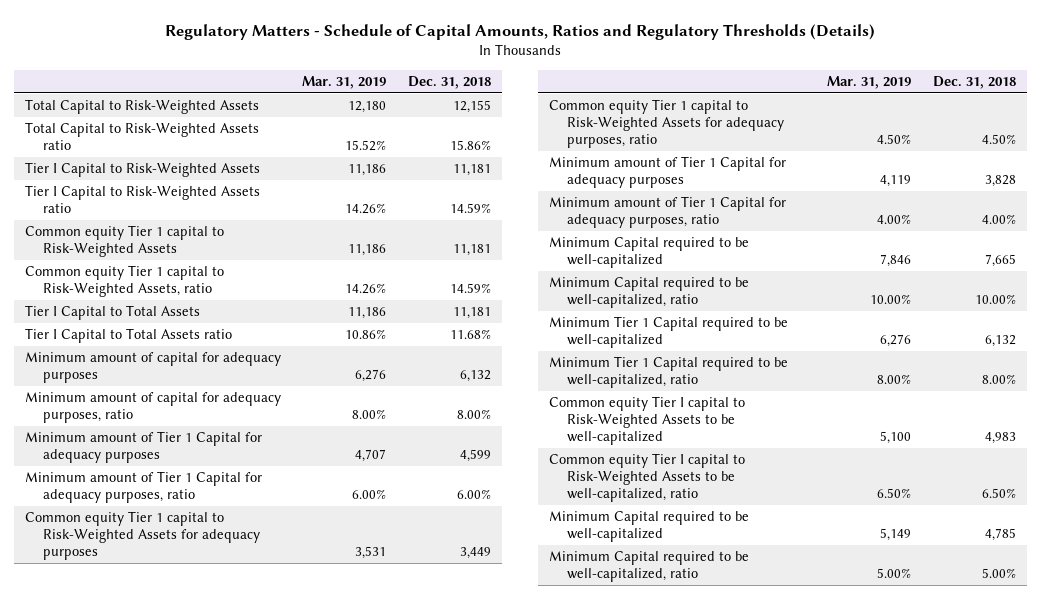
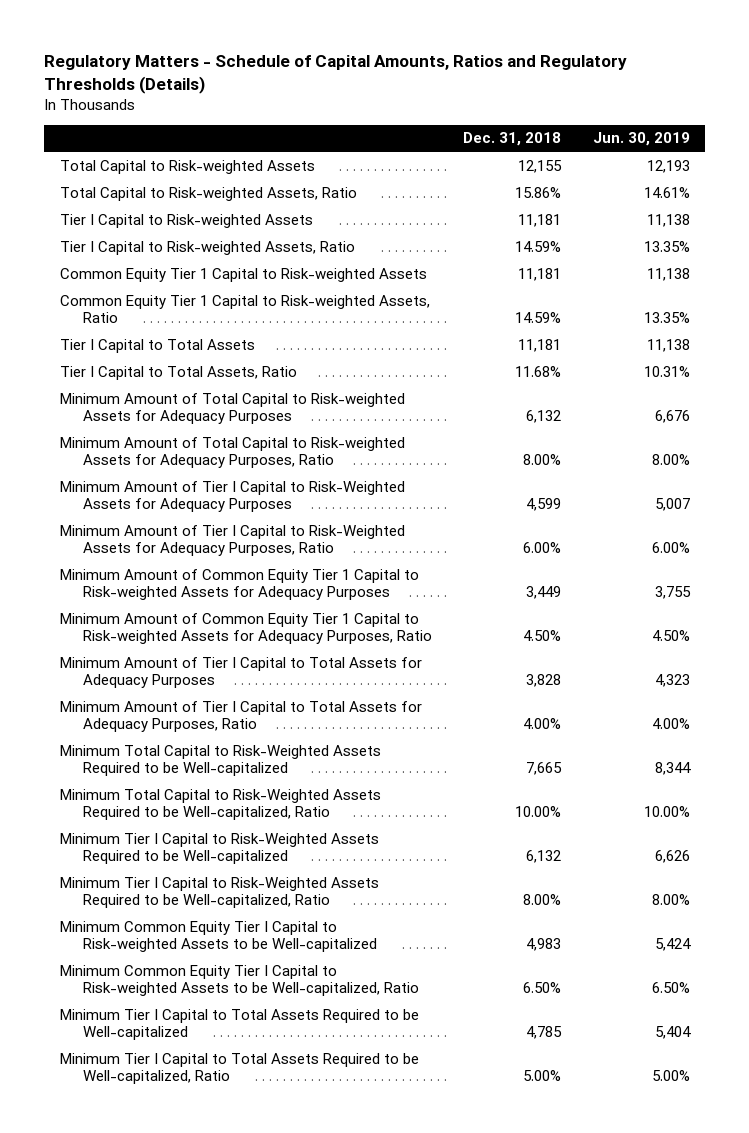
[302,76,387,90] Mar. 31, 2019 -> none
none -> [592,132,690,147] Jun. 30, 2019
[24,99,259,115] Total Capital to Risk-Weighted Assets -> [59,159,315,174] Total Capital to Risk-weighted Assets
[24,122,259,151] Total Capital to Risk-Weighted Assets ratio -> [59,186,357,201] Total Capital to Risk-weighted Assets, Ratio
[24,162,260,178] Tier I Capital to Risk-Weighted Assets -> [59,213,313,228] Tier I Capital to Risk-weighted Assets
[24,185,260,214] Tier I Capital to Risk-Weighted Assets ratio -> [59,240,355,255] Tier I Capital to Risk-weighted Assets, Ratio
[24,225,224,258] Common equity Tier 1 capital to Risk-Weighted Assets -> [59,267,427,282] Common Equity Tier 1 Capital to Risk-weighted Assets
[24,265,224,298] Common equity Tier 1 capital to Risk-Weighted Assets, ratio -> [59,294,430,323] Common Equity Tier 1 Capital to Risk-weighted Assets, Ratio
[24,328,232,344] Tier I Capital to Total Assets ratio -> [59,365,297,380] Tier I Capital to Total Assets, Ratio
[24,352,281,384] Minimum amount of capital for adequacy purposes -> [59,392,405,424] Minimum Amount of Total Capital to Risk-weighted Assets for Adequacy Purposes
[24,392,281,424] Minimum amount of capital for adequacy purposes, ratio -> [59,436,405,468] Minimum Amount of Total Capital to Risk-weighted Assets for Adequacy Purposes, Ratio
[24,431,262,464] Minimum amount of Tier 1 Capital for adequacy purposes -> [59,480,405,512] Minimum Amount of Tier I Capital to Risk-Weighted Assets for Adequacy Purposes
[24,471,262,504] Minimum amount of Tier 1 Capital for adequacy purposes, ratio -> [59,524,405,556] Minimum Amount of Tier I Capital to Risk-Weighted Assets for Adequacy Purposes, Ratio
[24,511,260,561] Common equity Tier 1 capital to Risk-Weighted Assets for adequacy purposes -> [59,568,419,600] Minimum Amount of Common Equity Tier 1 Capital to Risk-weighted Assets for Adequacy Purposes
[549,99,785,149] Common equity Tier 1 capital to Risk-Weighted Assets for adequacy purposes, ratio -> [59,612,432,644] Minimum Amount of Common Equity Tier 1 Capital to Risk-weighted Assets for Adequacy Purposes, Ratio
[549,156,787,189] Minimum amount of Tier 1 Capital for adequacy purposes -> [59,656,422,688] Minimum Amount of Tier I Capital to Total Assets for Adequacy Purposes
[549,196,787,229] Minimum amount of Tier 1 Capital for adequacy purposes, ratio -> [59,700,422,732] Minimum Amount of Tier I Capital to Total Assets for Adequacy Purposes, Ratio
[549,237,750,269] Minimum Capital required to be well-capitalized -> [59,744,381,776] Minimum Total Capital to Risk-Weighted Assets Required to be Well-capitalized
[549,277,750,309] Minimum Capital required to be well-capitalized, ratio -> [59,788,381,820] Minimum Total Capital to Risk-Weighted Assets Required to be Well-capitalized, Ratio
[549,316,789,349] Minimum Tier 1 Capital required to be well-capitalized -> [59,832,379,864] Minimum Tier I Capital to Risk-Weighted Assets Required to be Well-capitalized
[549,356,789,389] Minimum Tier 1 Capital required to be well-capitalized, ratio -> [59,876,379,908] Minimum Tier I Capital to Risk-Weighted Assets Required to be Well-capitalized, Ratio
[549,396,746,446] Common equity Tier I capital to Risk-Weighted Assets to be well-capitalized -> [59,920,377,952] Minimum Common Equity Tier I Capital to Risk-weighted Assets to be Well-capitalized
[549,453,746,503] Common equity Tier I capital to Risk-Weighted Assets to be well-capitalized, ratio -> [59,964,419,996] Minimum Common Equity Tier I Capital to Risk-weighted Assets to be Well-capitalized, Ratio
[549,511,750,543] Minimum Capital required to be well-capitalized -> [59,1008,419,1040] Minimum Tier I Capital to Total Assets Required to be Well-capitalized
[549,551,750,583] Minimum Capital required to be well-capitalized, ratio -> [59,1052,419,1084] Minimum Tier I Capital to Total Assets Required to be Well-capitalized, Ratio

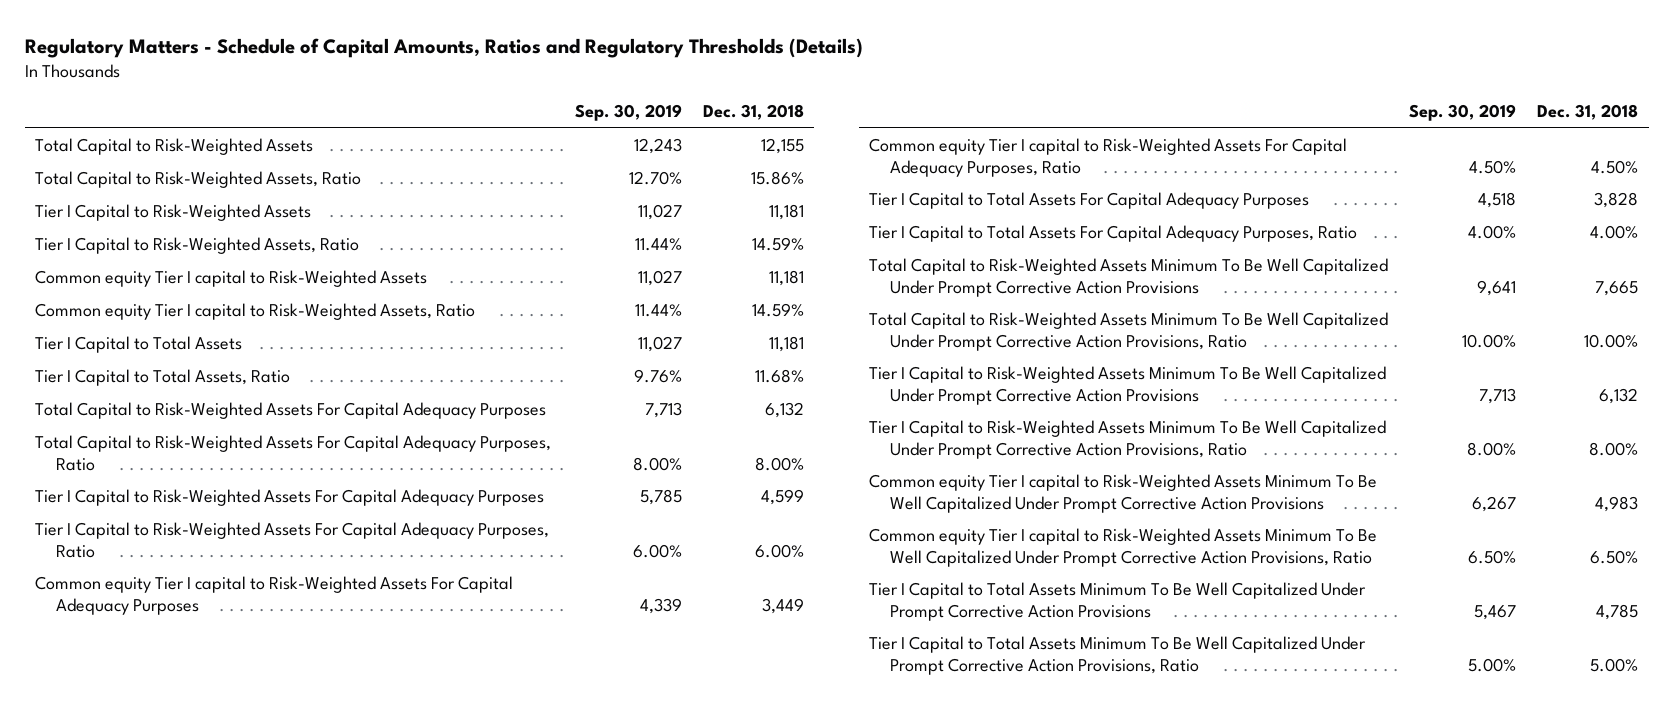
[592,132,690,147] Jun. 30, 2019 -> none
none -> [575,104,683,122] Sep. 30, 2019
[59,159,315,174] Total Capital to Risk-weighted Assets -> [35,138,314,156] Total Capital to Risk-Weighted Assets
[59,186,357,201] Total Capital to Risk-weighted Assets, Ratio -> [35,171,362,189] Total Capital to Risk-Weighted Assets, Ratio
[59,213,313,228] Tier I Capital to Risk-weighted Assets -> [35,204,312,222] Tier I Capital to Risk-Weighted Assets
[59,240,355,255] Tier I Capital to Risk-weighted Assets, Ratio -> [35,237,360,255] Tier I Capital to Risk-Weighted Assets, Ratio
[59,267,427,282] Common Equity Tier 1 Capital to Risk-weighted Assets -> [35,270,428,288] Common equity Tier I capital to Risk-Weighted Assets
[59,294,430,323] Common Equity Tier 1 Capital to Risk-weighted Assets, Ratio -> [35,303,476,321] Common equity Tier I capital to Risk-Weighted Assets, Ratio
[59,392,405,424] Minimum Amount of Total Capital to Risk-weighted Assets for Adequacy Purposes -> [35,402,547,420] Total Capital to Risk-Weighted Assets For Capital Adequacy Purposes
[59,436,405,468] Minimum Amount of Total Capital to Risk-weighted Assets for Adequacy Purposes, Ratio -> [35,435,552,471] Total Capital to Risk-Weighted Assets For Capital Adequacy Purposes, Ratio
[59,480,405,512] Minimum Amount of Tier I Capital to Risk-Weighted Assets for Adequacy Purposes -> [35,489,545,507] Tier I Capital to Risk-Weighted Assets For Capital Adequacy Purposes
[59,524,405,556] Minimum Amount of Tier I Capital to Risk-Weighted Assets for Adequacy Purposes, Ratio -> [35,522,550,558] Tier I Capital to Risk-Weighted Assets For Capital Adequacy Purposes, Ratio
[59,568,419,600] Minimum Amount of Common Equity Tier 1 Capital to Risk-weighted Assets for Adequacy Purposes -> [35,576,514,615] Common equity Tier I capital to Risk-Weighted Assets For Capital Adequacy Purposes
[59,612,432,644] Minimum Amount of Common Equity Tier 1 Capital to Risk-weighted Assets for Adequacy Purposes, Ratio -> [869,138,1348,177] Common equity Tier I capital to Risk-Weighted Assets For Capital Adequacy Purposes, Ratio
[59,656,422,688] Minimum Amount of Tier I Capital to Total Assets for Adequacy Purposes -> [869,192,1310,210] Tier I Capital to Total Assets For Capital Adequacy Purposes
[59,700,422,732] Minimum Amount of Tier I Capital to Total Assets for Adequacy Purposes, Ratio -> [869,225,1358,243] Tier I Capital to Total Assets For Capital Adequacy Purposes, Ratio
[59,744,381,776] Minimum Total Capital to Risk-Weighted Assets Required to be Well-capitalized -> [869,258,1389,297] Total Capital to Risk-Weighted Assets Minimum To Be Well Capitalized Under Prompt Corrective Action Provisions
[59,788,381,820] Minimum Total Capital to Risk-Weighted Assets Required to be Well-capitalized, Ratio -> [869,312,1389,351] Total Capital to Risk-Weighted Assets Minimum To Be Well Capitalized Under Prompt Corrective Action Provisions, Ratio
[59,832,379,864] Minimum Tier I Capital to Risk-Weighted Assets Required to be Well-capitalized -> [869,366,1387,405] Tier I Capital to Risk-Weighted Assets Minimum To Be Well Capitalized Under Prompt Corrective Action Provisions
[59,876,379,908] Minimum Tier I Capital to Risk-Weighted Assets Required to be Well-capitalized, Ratio -> [869,420,1387,459] Tier I Capital to Risk-Weighted Assets Minimum To Be Well Capitalized Under Prompt Corrective Action Provisions, Ratio
[59,920,377,952] Minimum Common Equity Tier I Capital to Risk-weighted Assets to be Well-capitalized -> [869,474,1378,513] Common equity Tier I capital to Risk-Weighted Assets Minimum To Be Well Capitalized Under Prompt Corrective Action Provisions
[59,964,419,996] Minimum Common Equity Tier I Capital to Risk-weighted Assets to be Well-capitalized, Ratio -> [869,528,1378,567] Common equity Tier I capital to Risk-Weighted Assets Minimum To Be Well Capitalized Under Prompt Corrective Action Provisions, Ratio
[59,1008,419,1040] Minimum Tier I Capital to Total Assets Required to be Well-capitalized -> [869,582,1367,621] Tier I Capital to Total Assets Minimum To Be Well Capitalized Under Prompt Corrective Action Provisions
[59,1052,419,1084] Minimum Tier I Capital to Total Assets Required to be Well-capitalized, Ratio -> [869,636,1367,675] Tier I Capital to Total Assets Minimum To Be Well Capitalized Under Prompt Corrective Action Provisions, Ratio

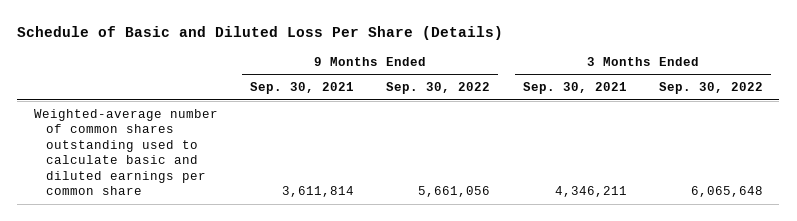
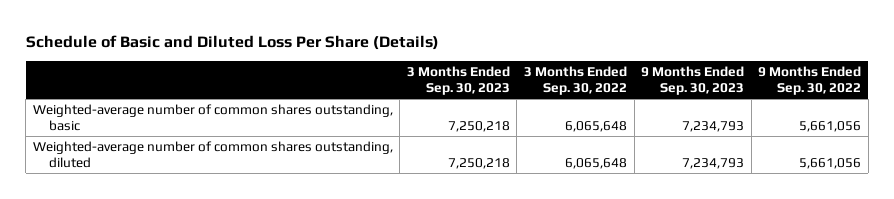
[249,82,354,95] Sep. 30, 2021 -> none
[522,82,627,95] Sep. 30, 2021 -> none
none -> [406,65,510,95] 3 Months Ended Sep. 30, 2023
none -> [641,65,745,95] 9 Months Ended Sep. 30, 2023
[33,108,218,196] Weighted-average number of common shares outstanding used to calculate basic and diluted earnings per common share -> [32,104,393,132] Weighted-average number of common shares outstanding, basic
none -> [32,141,393,169] Weighted-average number of common shares outstanding, diluted

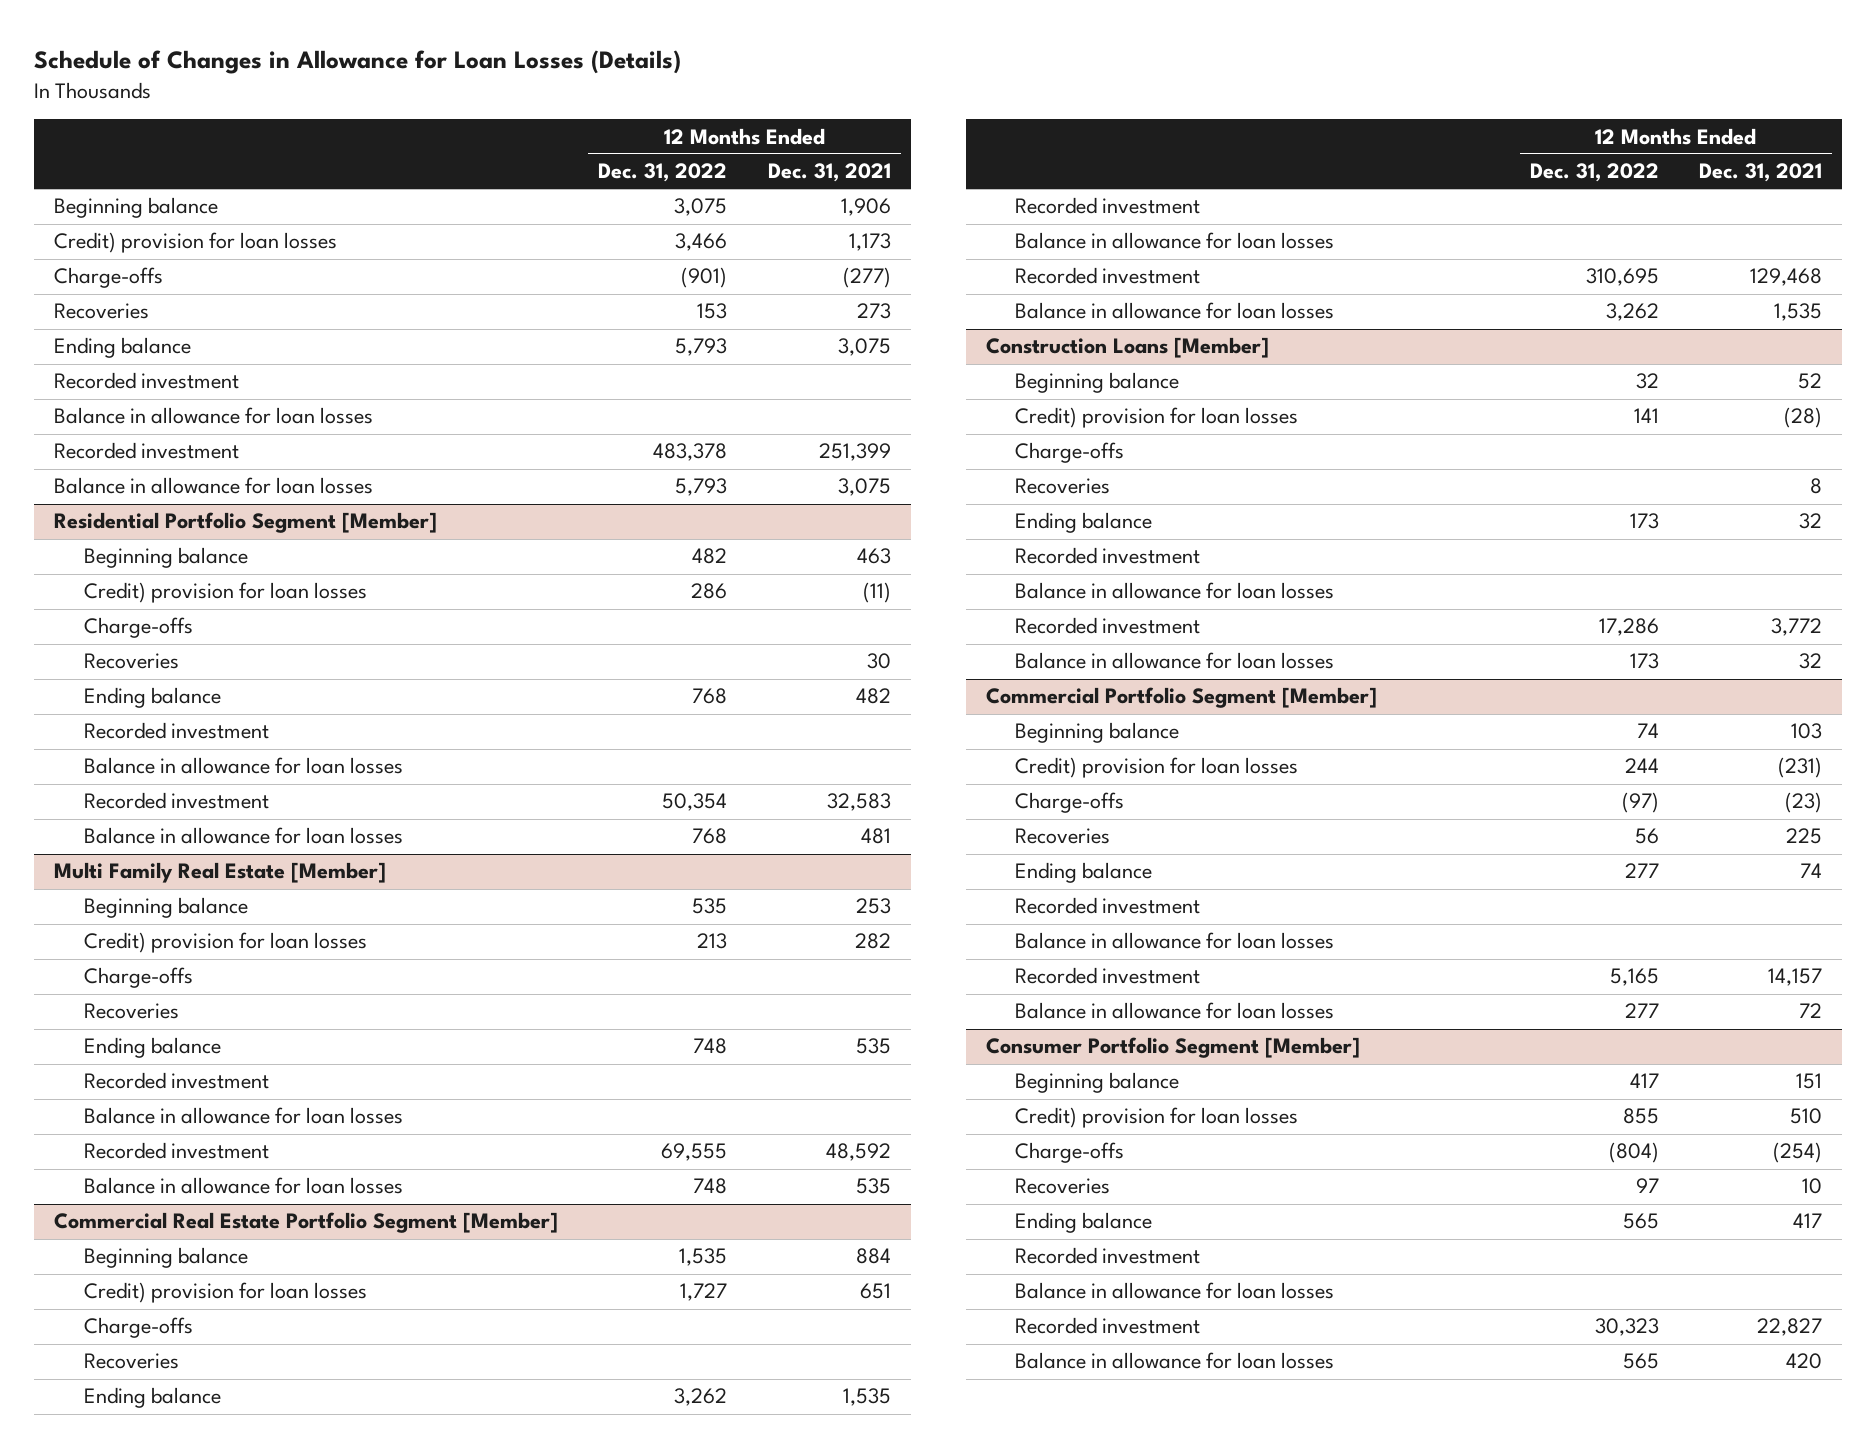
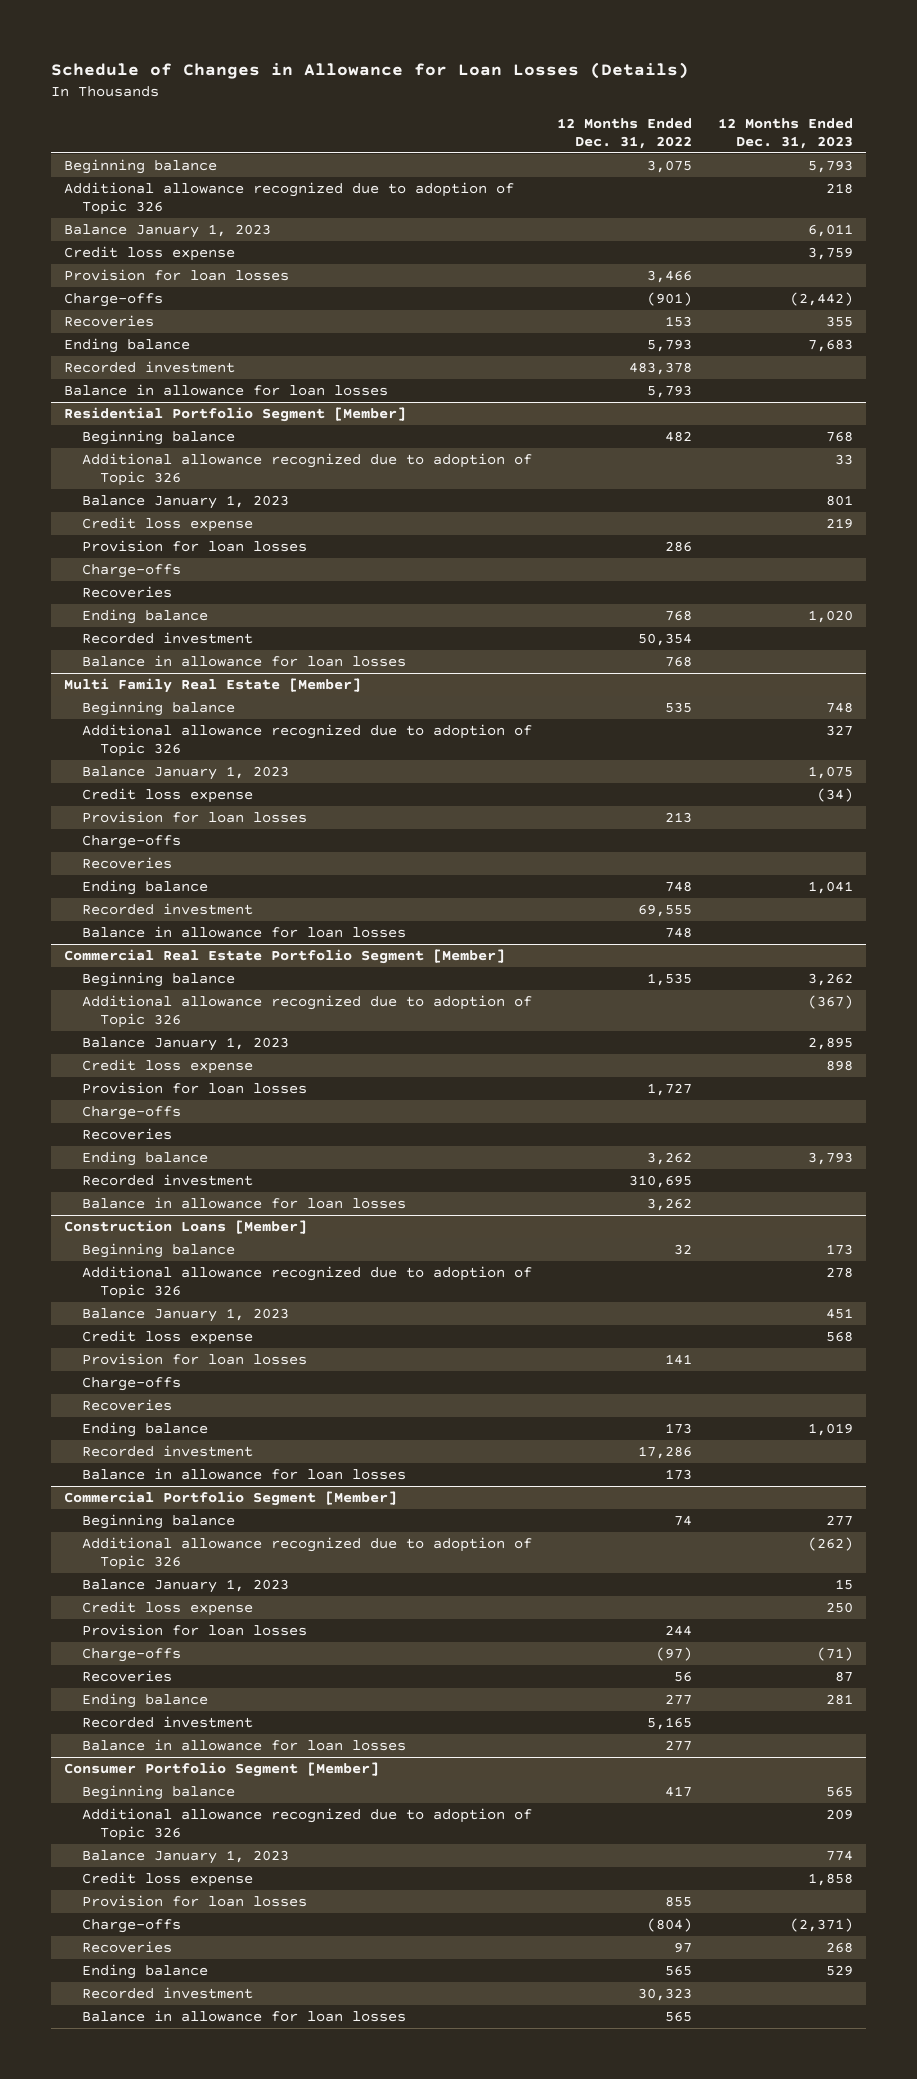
[767,163,891,183] Dec. 31, 2021 -> none
none -> [717,117,853,149] 12 Months Ended Dec. 31, 2023
none -> [63,182,514,216] Additional allowance recognized due to adoption of Topic 326
none -> [63,224,271,239] Balance January 1, 2023
none -> [63,246,235,262] Credit loss expense
[54,232,338,254] Credit) provision for loan losses -> [63,269,289,282] Provision for loan losses
[54,372,240,390] Recorded investment -> none
[54,407,374,425] Balance in allowance for loan losses -> none
none -> [81,453,532,487] Additional allowance recognized due to adoption of Topic 326
none -> [81,495,289,510] Balance January 1, 2023
none -> [81,517,253,533] Credit loss expense
[83,582,367,604] Credit) provision for loan losses -> [81,540,307,553] Provision for loan losses
[83,722,269,740] Recorded investment -> none
[83,757,403,775] Balance in allowance for loan losses -> none
none -> [81,724,532,758] Additional allowance recognized due to adoption of Topic 326
none -> [81,766,289,781] Balance January 1, 2023
none -> [81,788,253,804] Credit loss expense
[83,932,367,954] Credit) provision for loan losses -> [81,811,307,824] Provision for loan losses
[83,1072,269,1090] Recorded investment -> none
[83,1107,403,1125] Balance in allowance for loan losses -> none
none -> [81,995,532,1029] Additional allowance recognized due to adoption of Topic 326
none -> [81,1037,289,1052] Balance January 1, 2023
none -> [81,1059,253,1075] Credit loss expense
[83,1282,367,1304] Credit) provision for loan losses -> [81,1082,307,1095] Provision for loan losses
[1015,197,1201,215] Recorded investment -> none
[1015,232,1335,250] Balance in allowance for loan losses -> none
none -> [81,1266,532,1300] Additional allowance recognized due to adoption of Topic 326
none -> [81,1308,289,1323] Balance January 1, 2023
none -> [81,1330,253,1346] Credit loss expense
[1015,407,1299,429] Credit) provision for loan losses -> [81,1353,307,1366] Provision for loan losses
[1015,547,1201,565] Recorded investment -> none
[1015,582,1335,600] Balance in allowance for loan losses -> none
none -> [81,1537,532,1571] Additional allowance recognized due to adoption of Topic 326
none -> [81,1579,289,1594] Balance January 1, 2023
none -> [81,1601,253,1617] Credit loss expense
[1015,757,1299,779] Credit) provision for loan losses -> [81,1624,307,1637] Provision for loan losses
[1015,897,1201,915] Recorded investment -> none
[1015,932,1335,950] Balance in allowance for loan losses -> none
none -> [81,1808,532,1842] Additional allowance recognized due to adoption of Topic 326
none -> [81,1850,289,1865] Balance January 1, 2023
none -> [81,1872,253,1888] Credit loss expense
[1015,1107,1299,1129] Credit) provision for loan losses -> [81,1895,307,1908] Provision for loan losses
[1015,1247,1201,1265] Recorded investment -> none
[1015,1282,1335,1300] Balance in allowance for loan losses -> none

